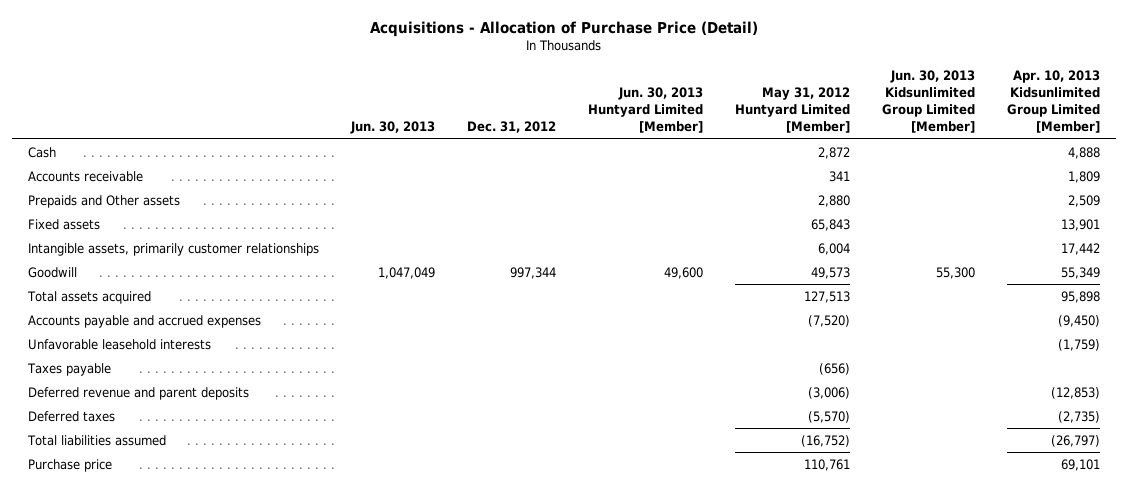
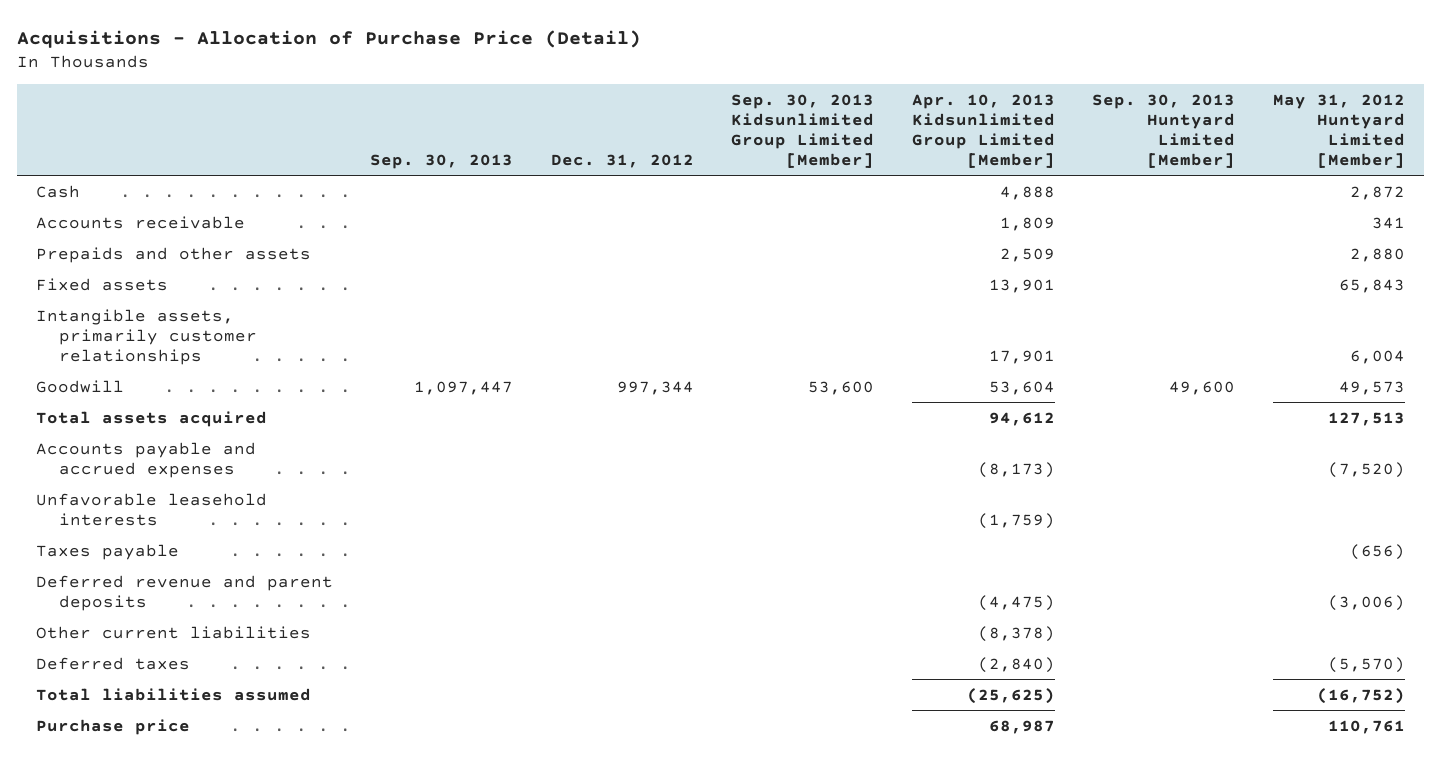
[350,121,436,135] Jun. 30, 2013 -> none
[587,87,703,134] Jun. 30, 2013 Huntyard Limited [Member] -> none
[881,70,975,134] Jun. 30, 2013 Kidsunlimited Group Limited [Member] -> none
none -> [370,153,514,169] Sep. 30, 2013
none -> [731,94,875,168] Sep. 30, 2013 Kidsunlimited Group Limited [Member]
none -> [1092,94,1236,168] Sep. 30, 2013 Huntyard Limited [Member]
[28,194,181,208] Prepaids and Other assets -> [35,246,311,263] Prepaids and other assets
[1060,242,1100,255] 17,442 -> [988,349,1055,364] 17,901
[1060,266,1100,279] 55,349 -> [988,380,1055,395] 53,604
[1060,290,1100,303] 95,898 -> [988,411,1055,426] 94,612
[1057,314,1100,327] (9,450) -> [977,461,1055,478] (8,173)
[1050,386,1100,399] (12,853) -> [977,594,1055,611] (4,475)
none -> [35,625,311,639] Other current liabilities
[1057,410,1100,423] (2,735) -> [977,656,1055,673] (2,840)
[1050,434,1100,447] (26,797) -> [966,687,1055,704] (25,625)
[1060,458,1100,471] 69,101 -> [988,719,1055,734] 68,987

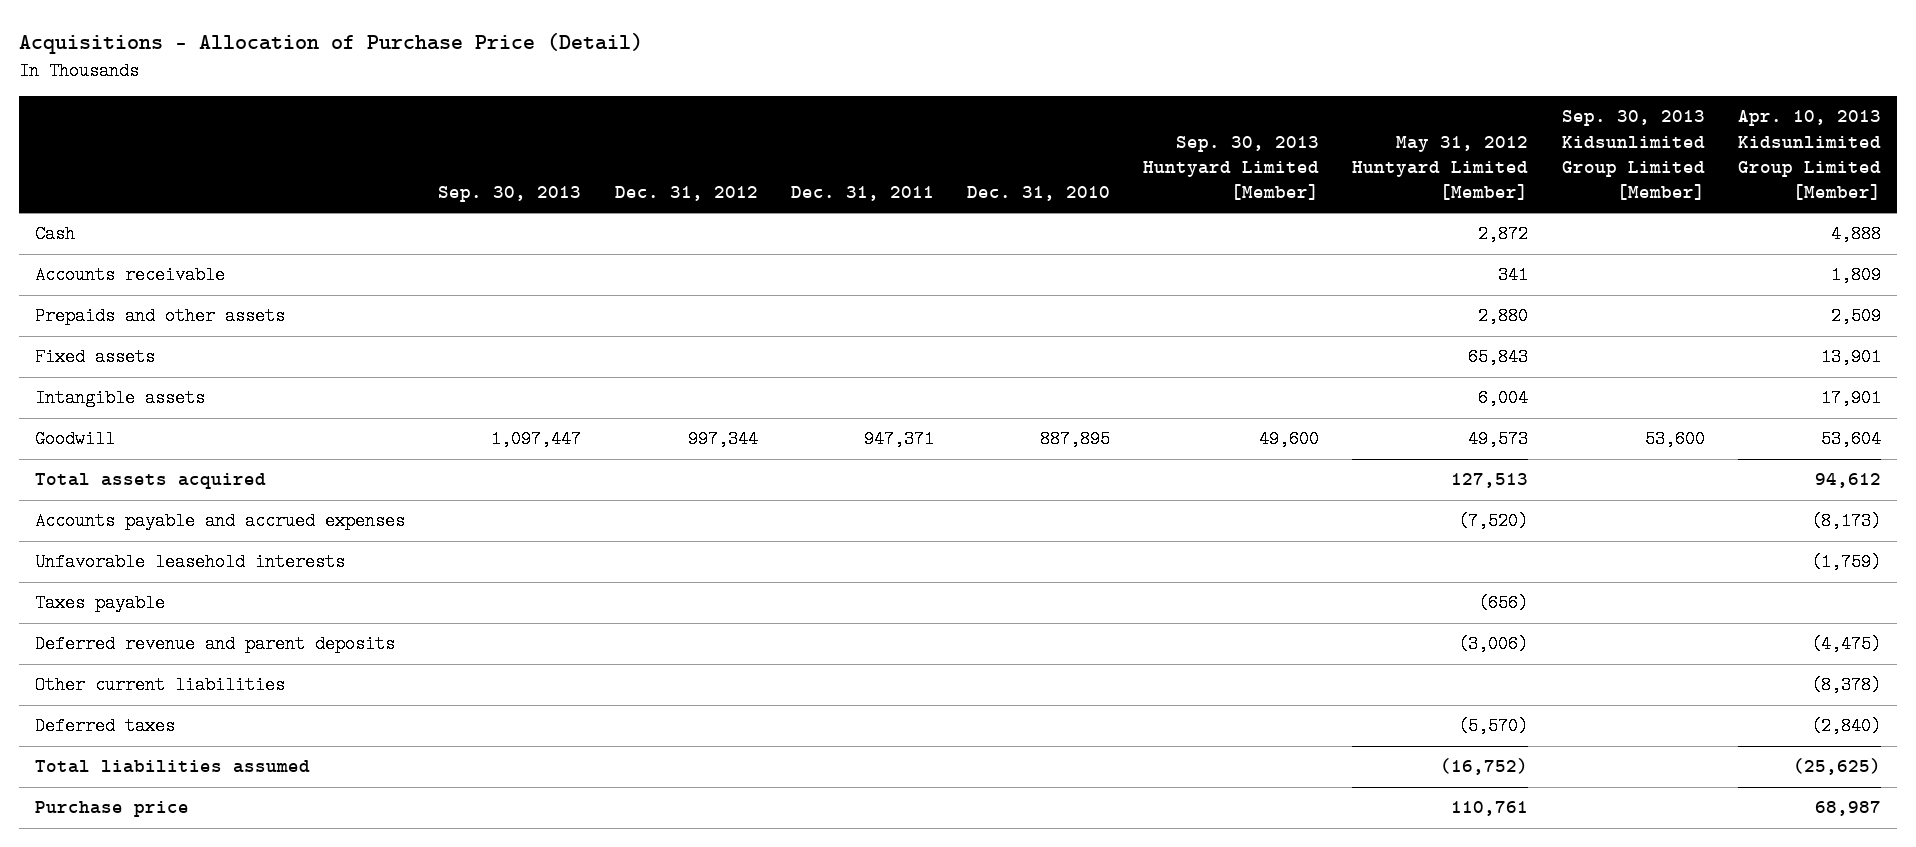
none -> [790,185,934,201] Dec. 31, 2011
none -> [967,185,1111,201] Dec. 31, 2010
[35,308,258,365] Intangible assets, primarily customer relationships -> [35,389,206,408] Intangible assets

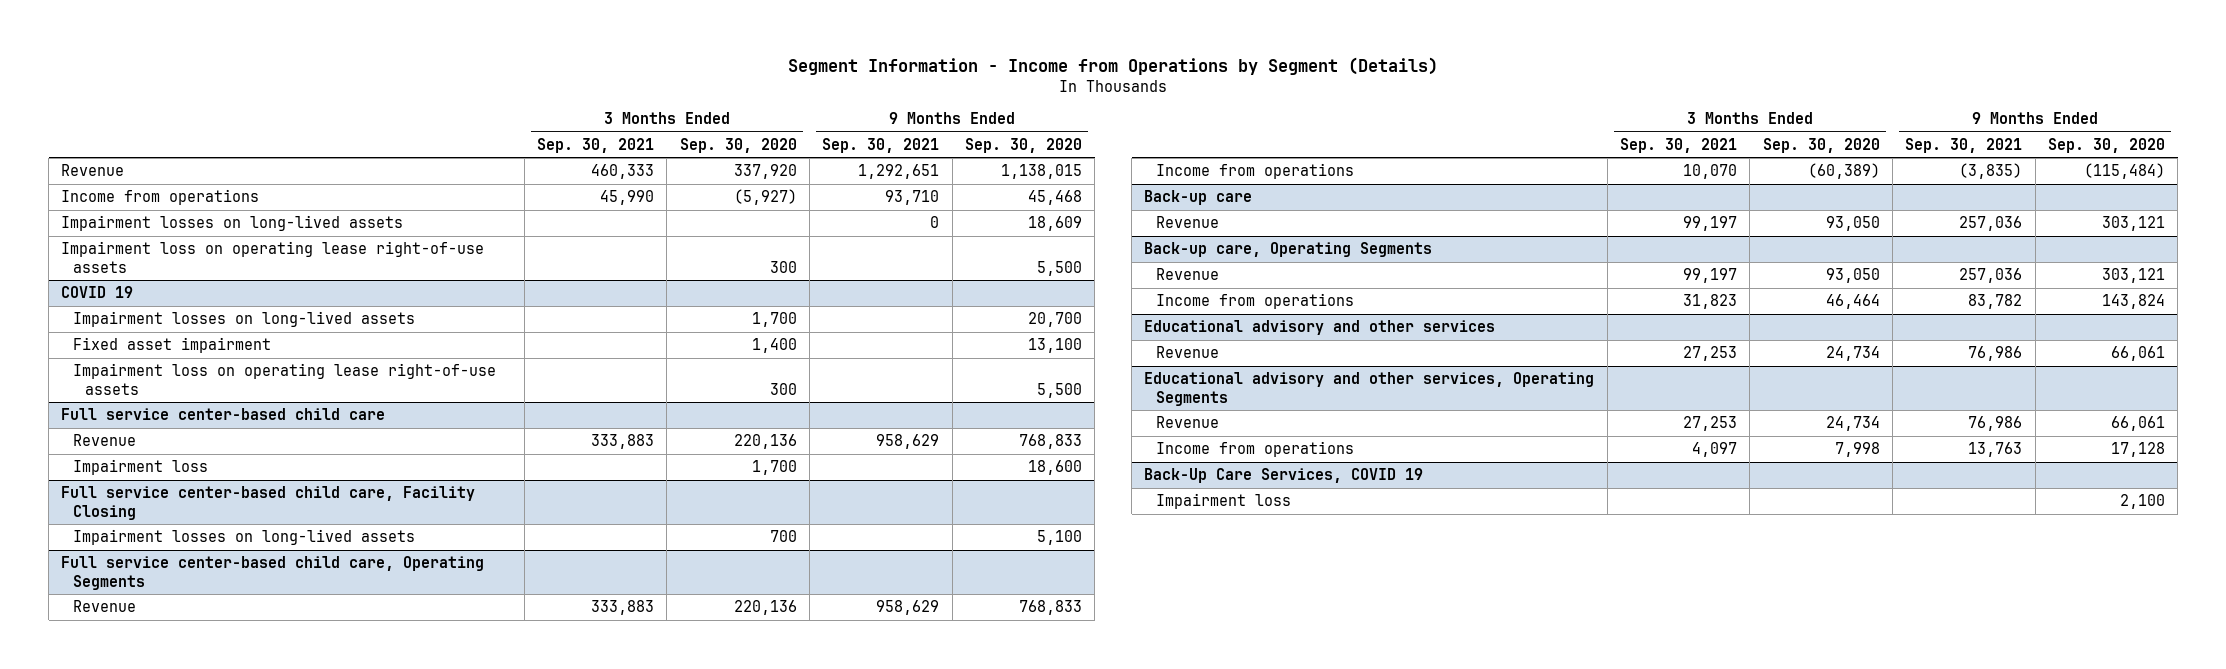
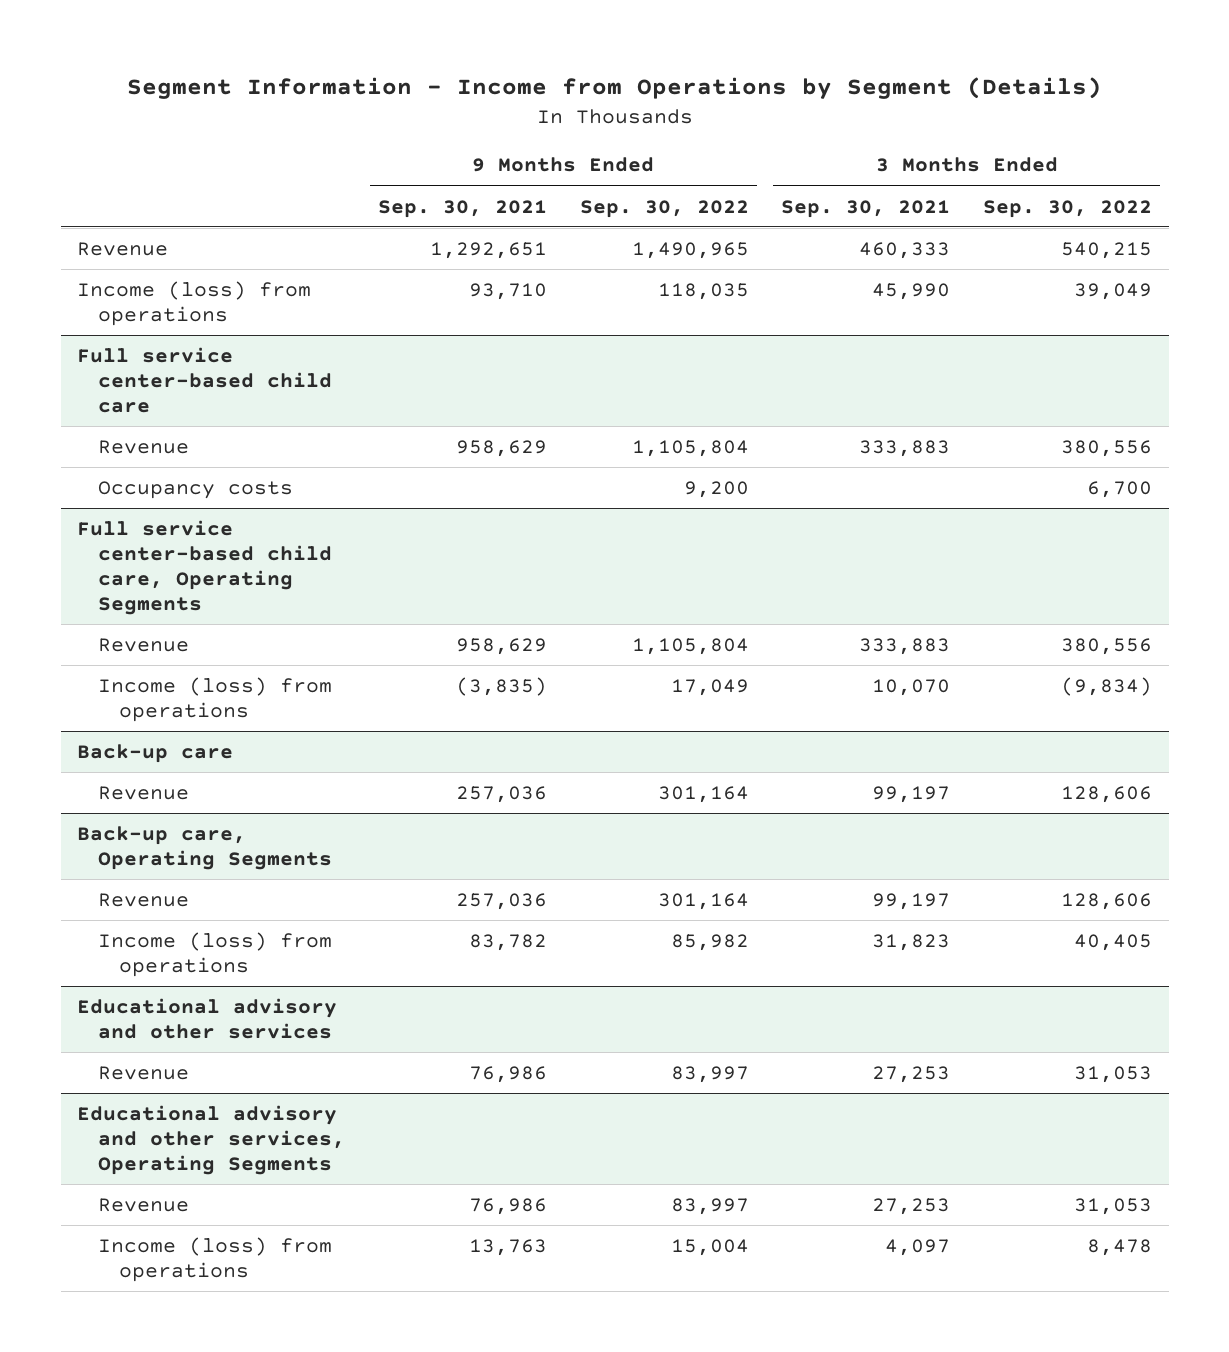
[679,137,797,153] Sep. 30, 2020 -> none
[964,137,1082,153] Sep. 30, 2020 -> none
none -> [579,199,749,218] Sep. 30, 2022
none -> [983,199,1153,218] Sep. 30, 2022
[61,215,404,232] Impairment losses on long-lived assets -> none
[61,241,485,273] Impairment loss on operating lease right-of-use assets -> none
[61,286,134,299] COVID 19 -> none
[73,311,416,328] Impairment losses on long-lived assets -> none
[73,337,272,354] Fixed asset impairment -> none
[73,363,497,395] Impairment loss on operating lease right-of-use assets -> none
[61,189,260,206] Income from operations -> [77,280,312,326] Income (loss) from operations
[73,459,209,476] Impairment loss -> none
[61,486,476,520] Full service center-based child care, Facility Closing -> none
[73,529,416,546] Impairment losses on long-lived assets -> none
none -> [98,480,294,499] Occupancy costs
[1156,163,1355,180] Income from operations -> [98,676,333,722] Income (loss) from operations
[1156,293,1355,310] Income from operations -> [98,931,333,977] Income (loss) from operations
[1144,468,1424,484] Back-Up Care Services, COVID 19 -> none
[1156,493,1292,510] Impairment loss -> none
[1156,441,1355,458] Income from operations -> [98,1236,333,1282] Income (loss) from operations

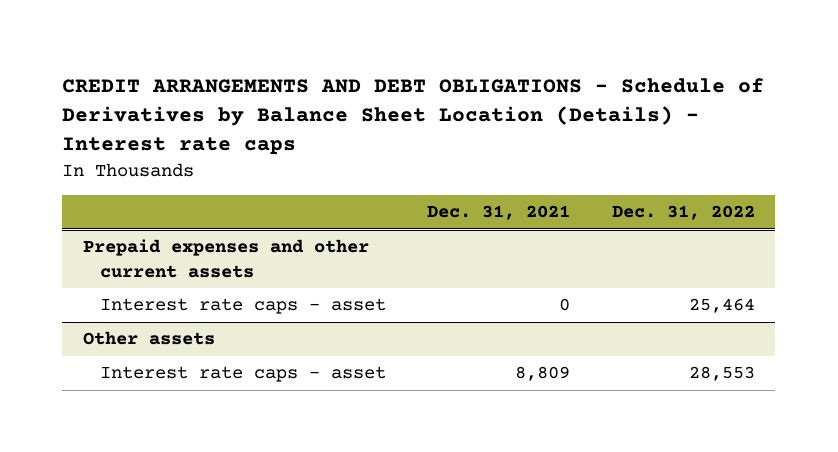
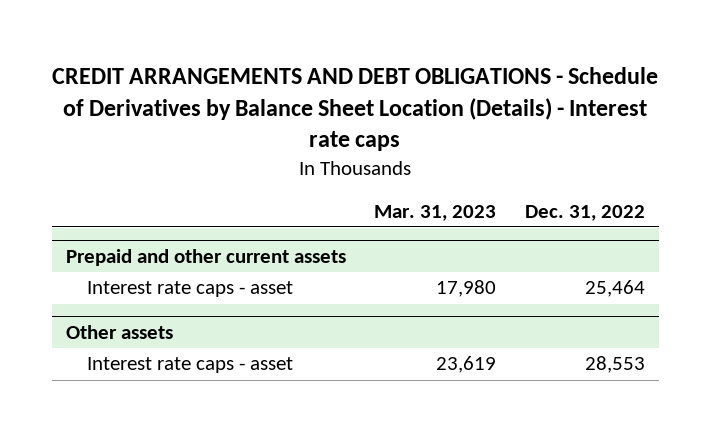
[427,205,571,221] Dec. 31, 2021 -> none
none -> [374,204,497,221] Mar. 31, 2023
[83,239,370,278] Prepaid expenses and other current assets -> [66,248,347,266] Prepaid and other current assets

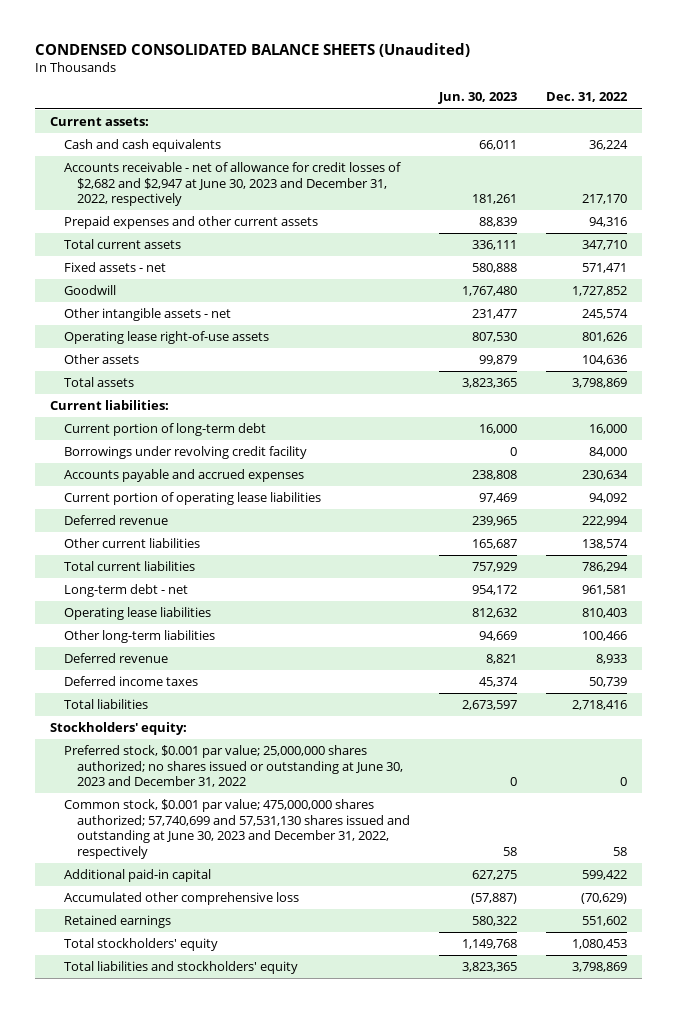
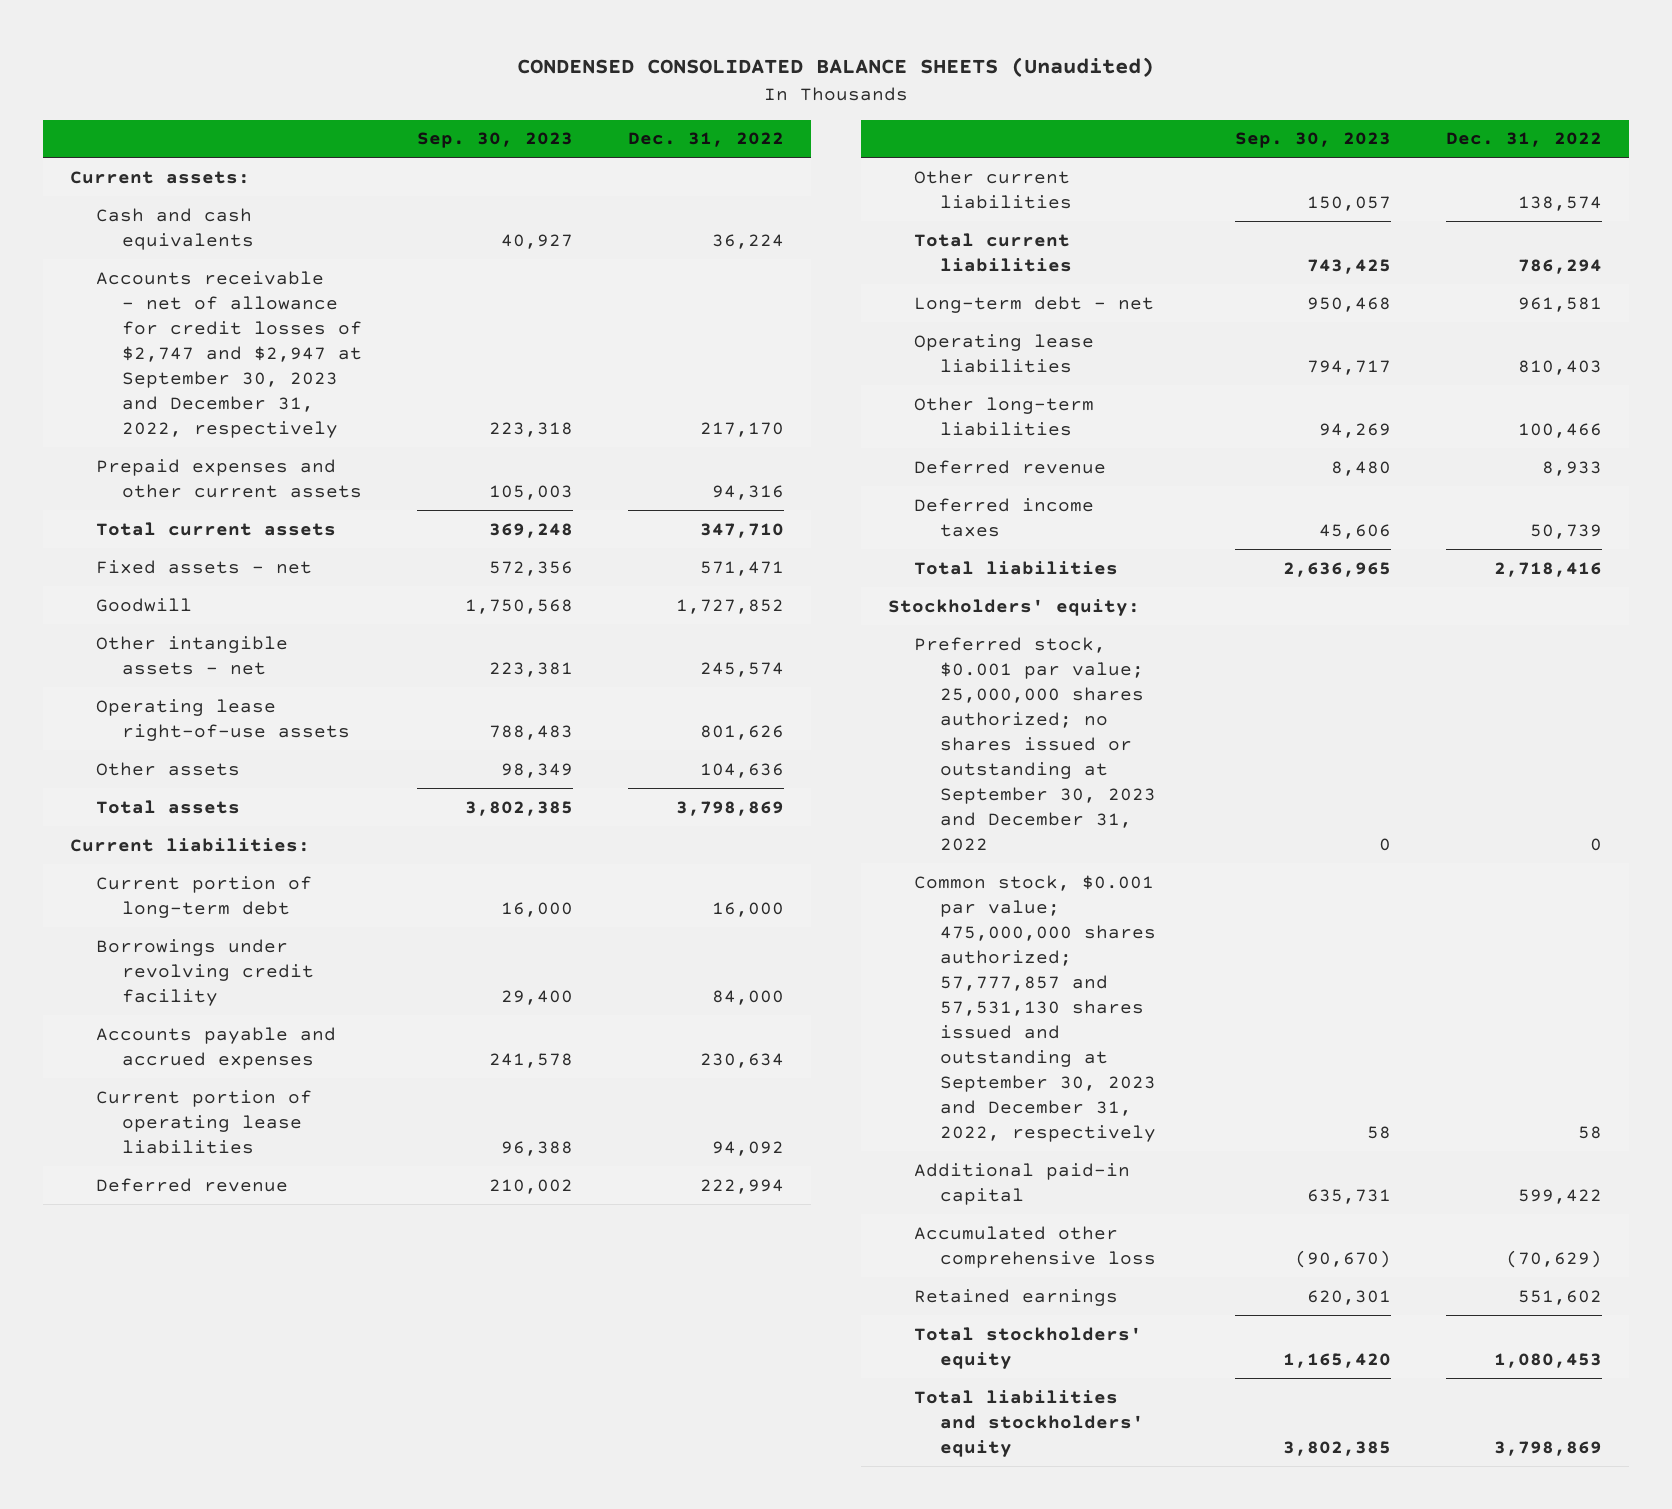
[438,92,518,105] Jun. 30, 2023 -> none
none -> [417,132,574,149] Sep. 30, 2023
[63,162,401,207] Accounts receivable - net of allowance for credit losses of $2,682 and $2,947 at June 30, 2023 and December 31, 2022, respectively -> [96,270,363,439] Accounts receivable - net of allowance for credit losses of $2,747 and $2,947 at September 30, 2023 and December 31, 2022, respectively
[63,745,404,788] Preferred stock, $0.001 par value; 25,000,000 shares authorized; no shares issued or outstanding at June 30, 2023 and December 31, 2022 -> [913,636,1157,852] Preferred stock, $0.001 par value; 25,000,000 shares authorized; no shares issued or outstanding at September 30, 2023 and December 31, 2022
[63,799,411,859] Common stock, $0.001 par value; 475,000,000 shares authorized; 57,740,699 and 57,531,130 shares issued and outstanding at June 30, 2023 and December 31, 2022, respectively -> [913,874,1157,1143] Common stock, $0.001 par value; 475,000,000 shares authorized; 57,777,857 and 57,531,130 shares issued and outstanding at September 30, 2023 and December 31, 2022, respectively

